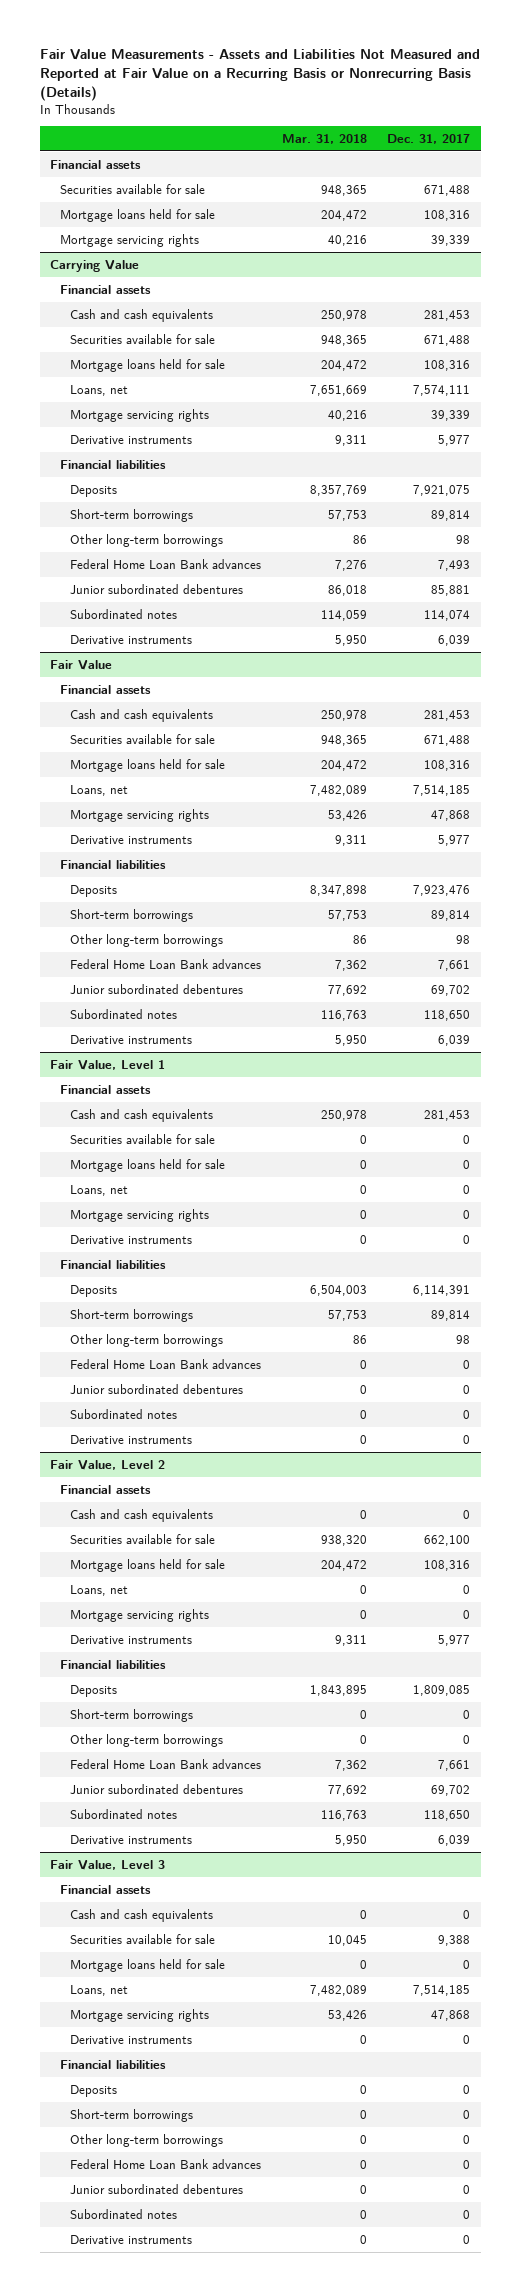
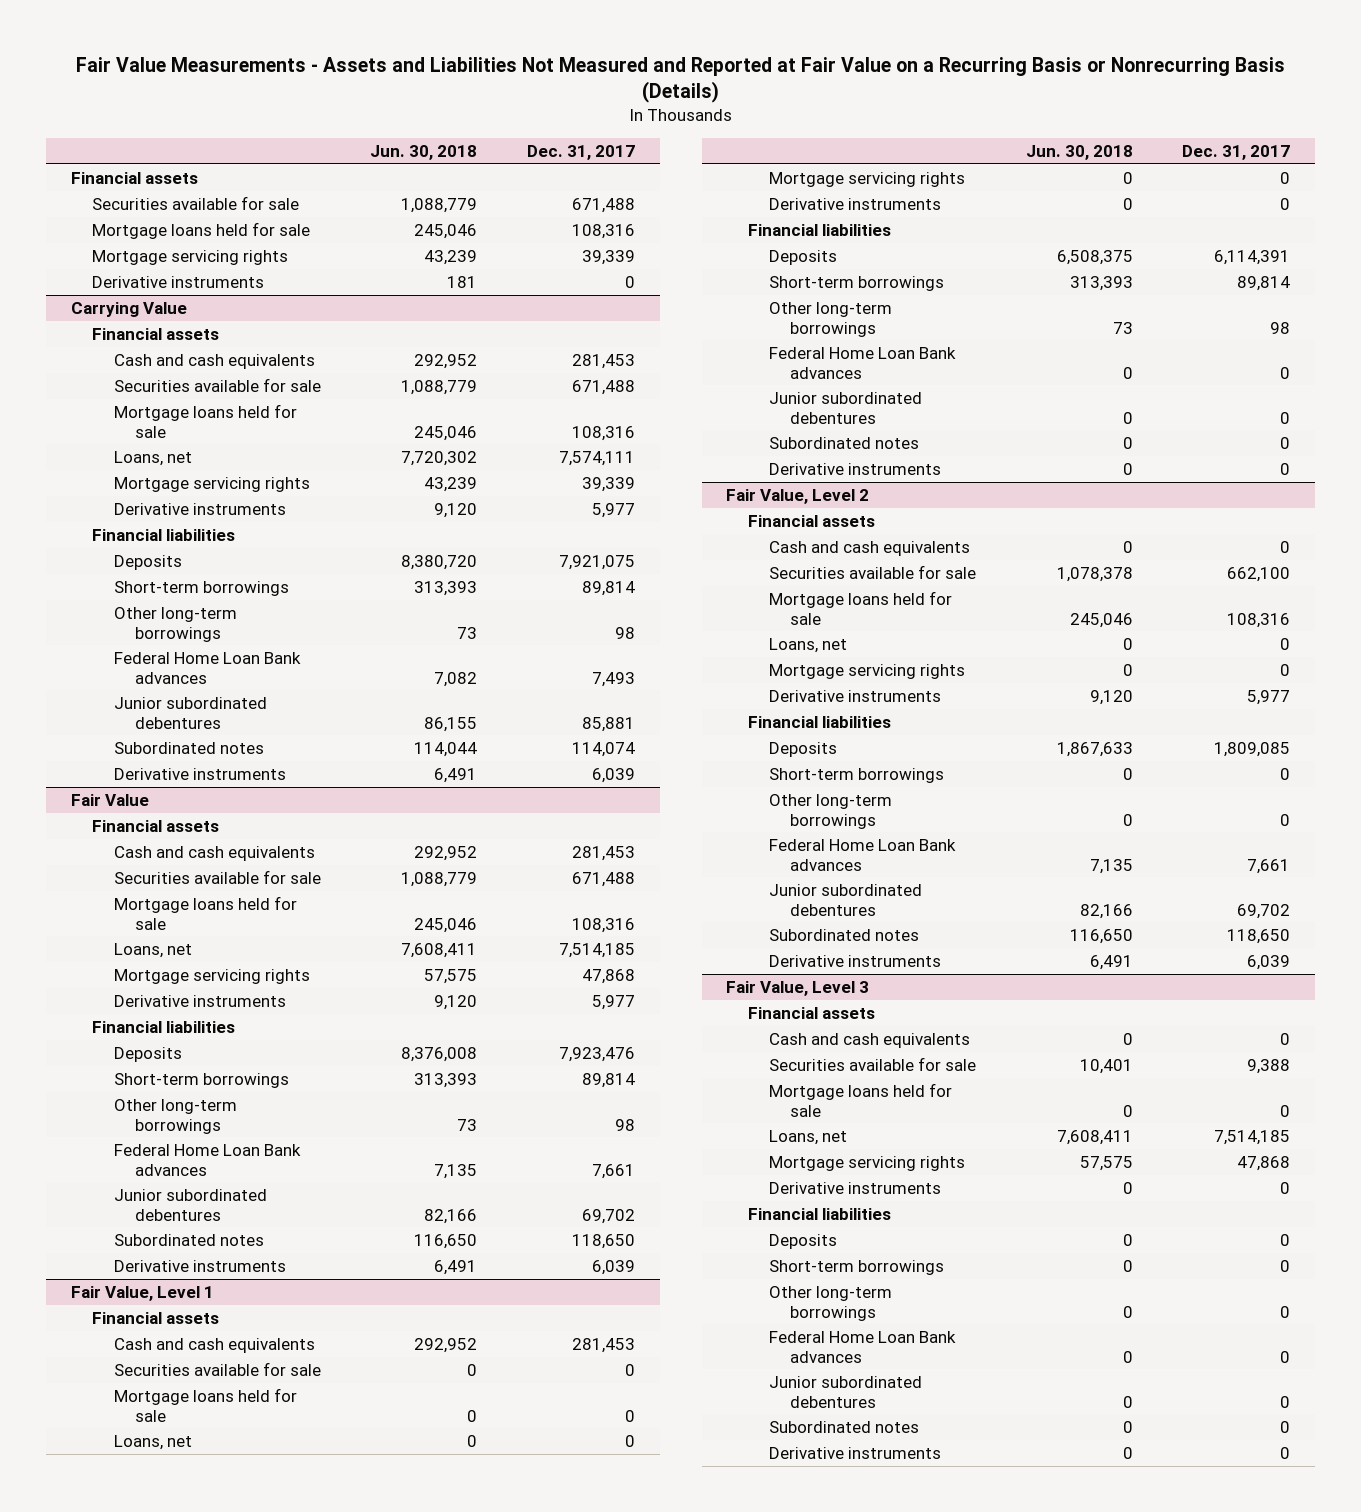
[281,133,367,144] Mar. 31, 2018 -> none
none -> [370,144,478,160] Jun. 30, 2018
none -> [92,275,265,288] Derivative instruments

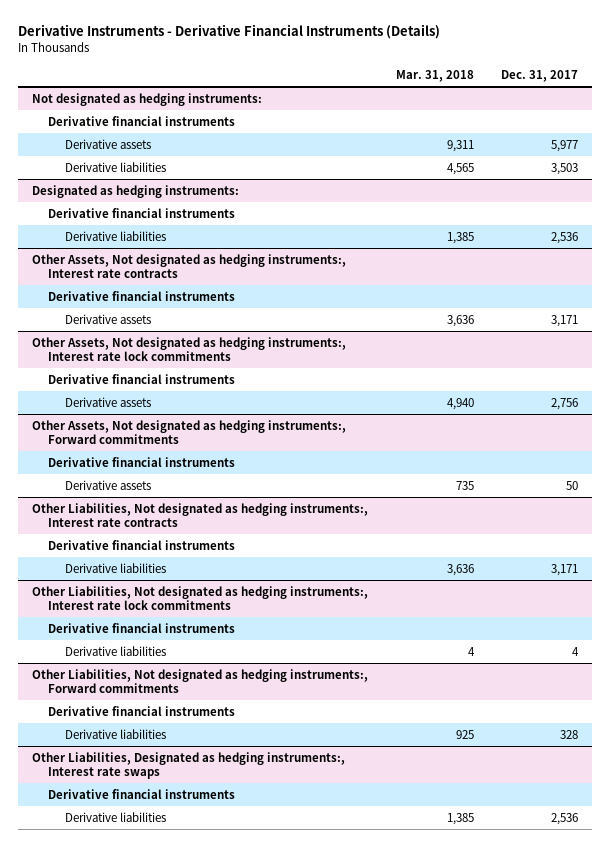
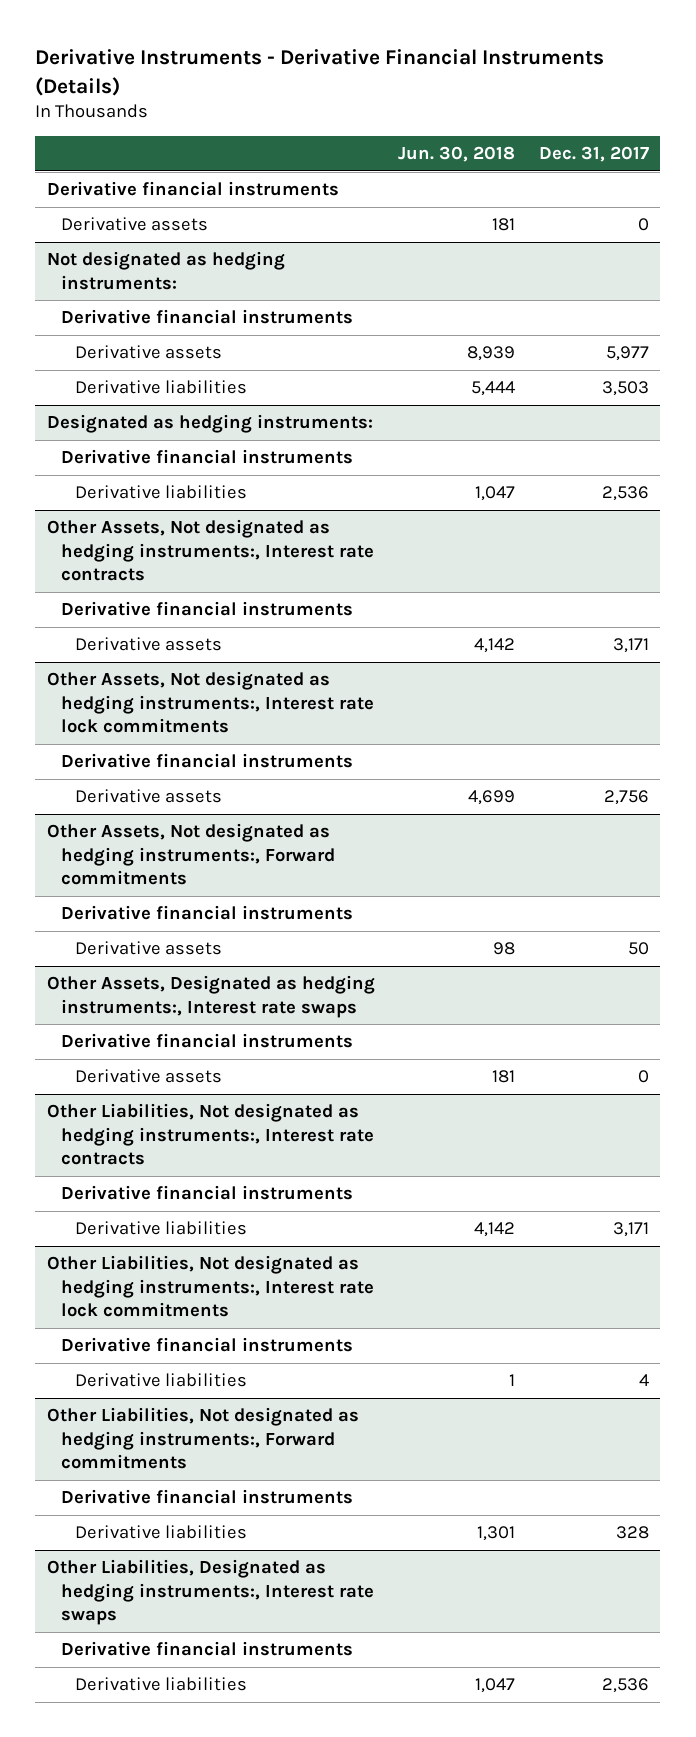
[395,69,474,82] Mar. 31, 2018 -> none
none -> [398,145,516,162] Jun. 30, 2018
none -> [47,181,340,197] Derivative financial instruments
none -> [60,217,208,232] Derivative assets
none -> [47,975,376,1018] Other Assets, Designated as hedging instruments:, Interest rate swaps
none -> [60,1033,353,1049] Derivative financial instruments
none -> [74,1069,222,1084] Derivative assets

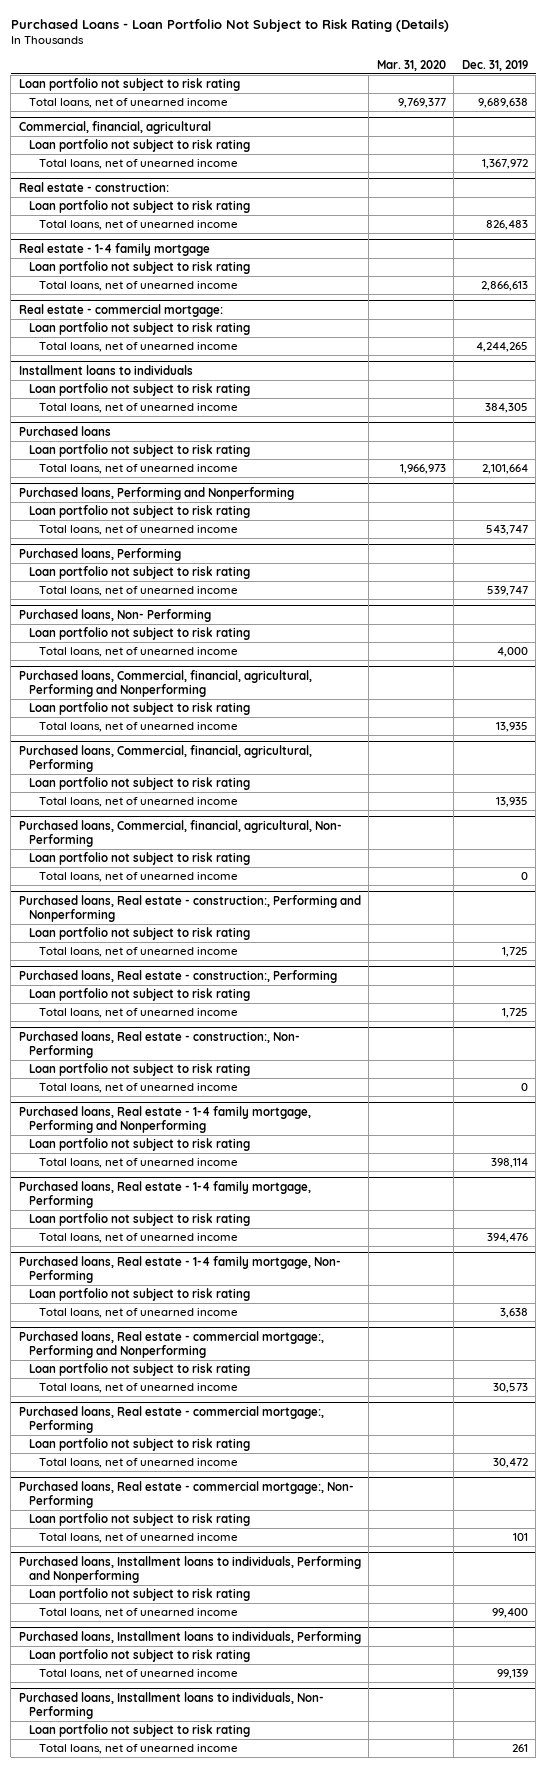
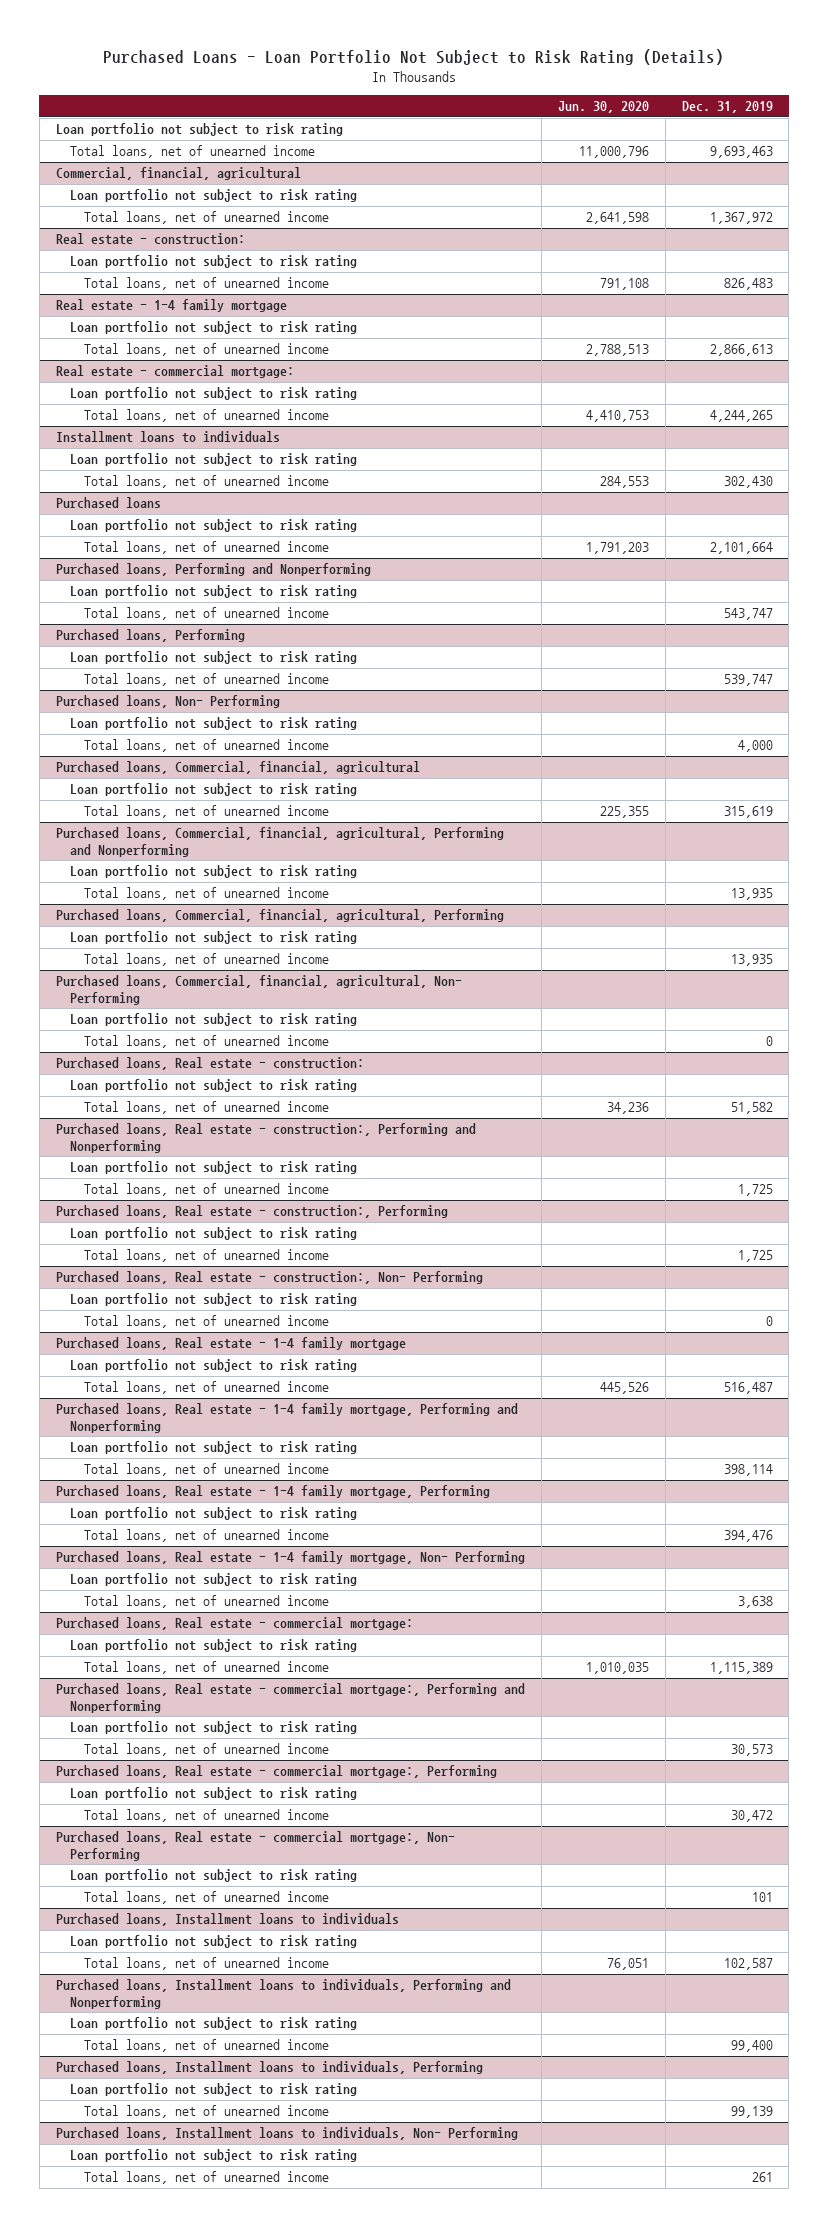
[376,59,446,71] Mar. 31, 2020 -> none
none -> [557,101,649,114] Jun. 30, 2020
[477,98,528,109] 9,689,638 -> [709,146,773,159] 9,693,463
[484,403,528,414] 384,305 -> [723,476,773,489] 302,430
none -> [55,761,420,775] Purchased loans, Commercial, financial, agricultural
none -> [69,783,357,797] Loan portfolio not subject to risk rating
none -> [84,805,330,819] Total loans, net of unearned income
none -> [55,1057,364,1071] Purchased loans, Real estate - construction:
none -> [69,1079,357,1093] Loan portfolio not subject to risk rating
none -> [84,1101,330,1115] Total loans, net of unearned income
none -> [55,1337,406,1351] Purchased loans, Real estate - 1-4 family mortgage
none -> [69,1359,357,1373] Loan portfolio not subject to risk rating
none -> [84,1381,330,1395] Total loans, net of unearned income
none -> [55,1617,413,1631] Purchased loans, Real estate - commercial mortgage:
none -> [69,1639,357,1653] Loan portfolio not subject to risk rating
none -> [84,1661,330,1675] Total loans, net of unearned income
none -> [55,1913,399,1927] Purchased loans, Installment loans to individuals
none -> [69,1935,357,1949] Loan portfolio not subject to risk rating
none -> [84,1957,330,1971] Total loans, net of unearned income

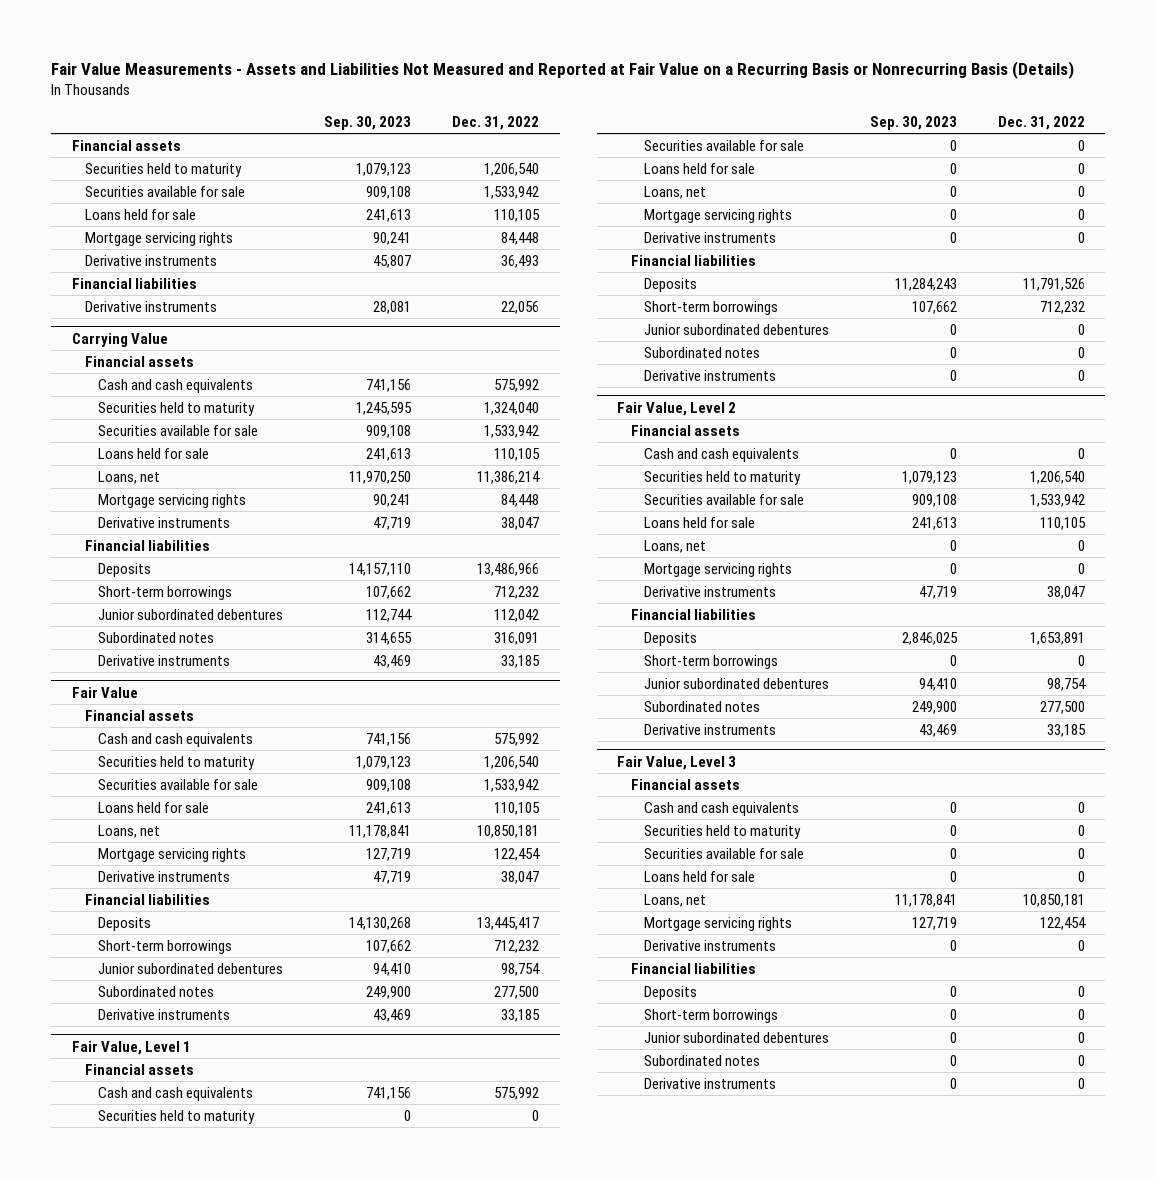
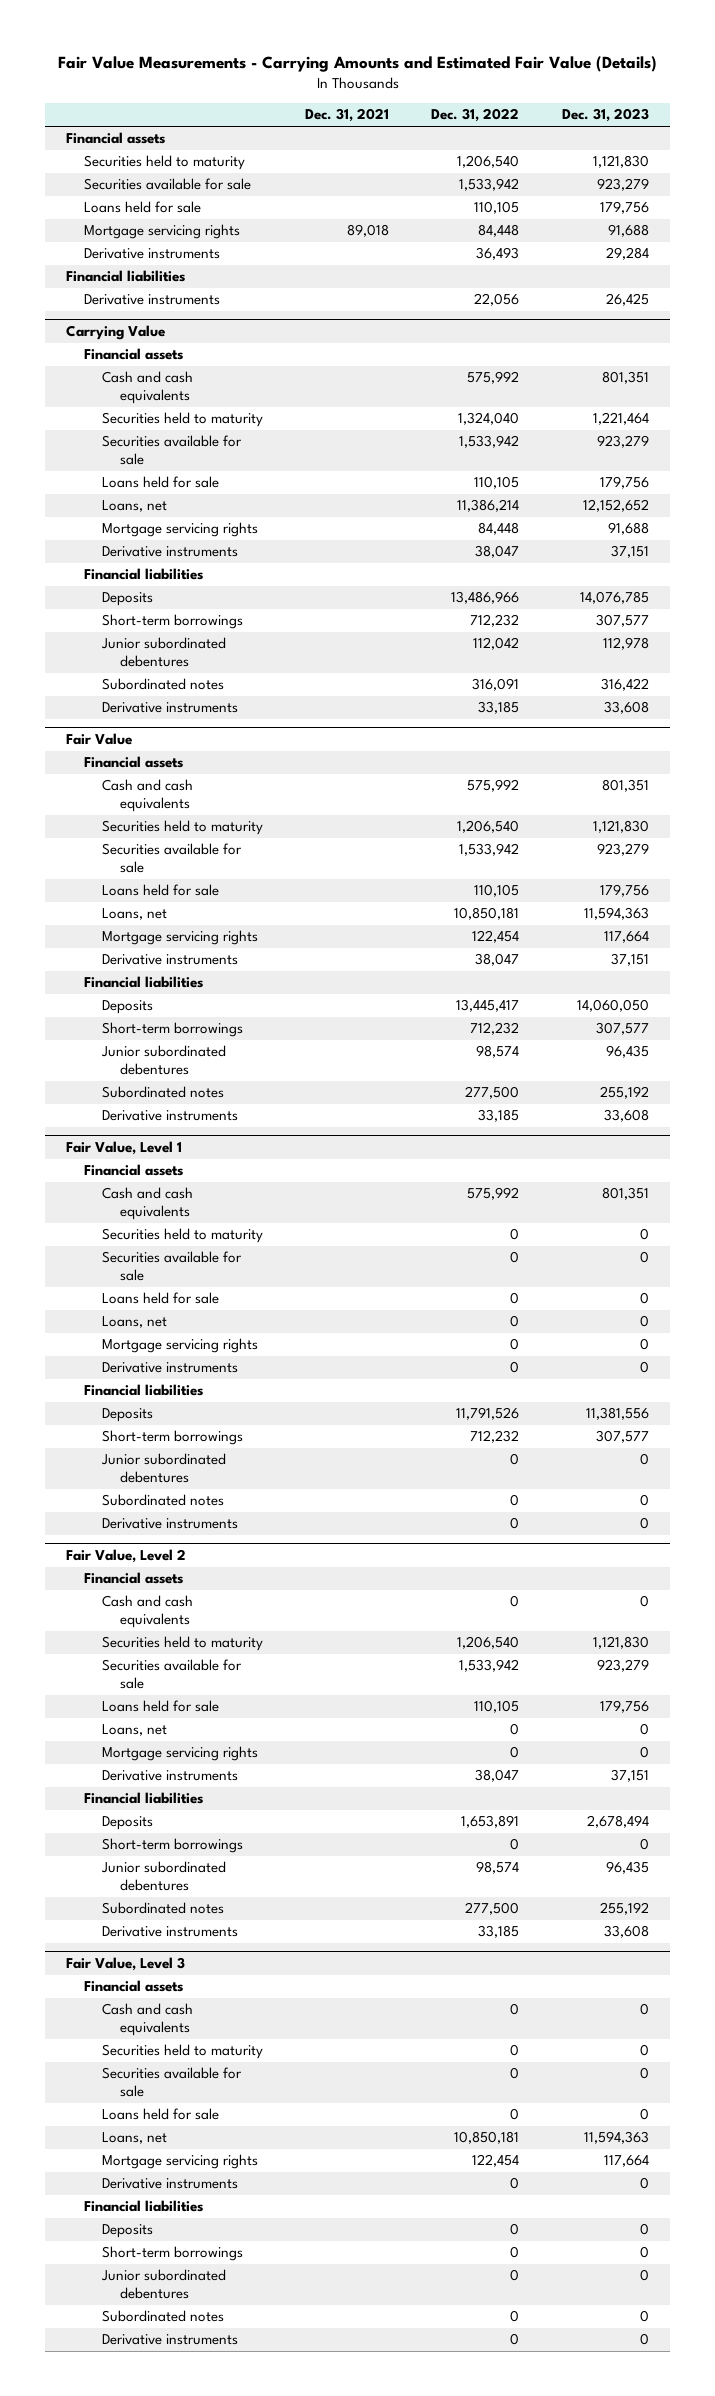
[51,60,1075,79] Fair Value Measurements - Assets and Liabilities Not Measured and Reported at Fair Value on a Recurring Basis or Nonrecurring Basis (Details) -> [57,56,657,73] Fair Value Measurements - Carrying Amounts and Estimated Fair Value (Details)
[324,115,412,130] Sep. 30, 2023 -> none
none -> [305,108,390,123] Dec. 31, 2021
none -> [561,108,649,123] Dec. 31, 2023
[501,963,541,977] 98,754 -> [476,1045,520,1059] 98,574
[1046,678,1086,692] 98,754 -> [476,1861,520,1875] 98,574

